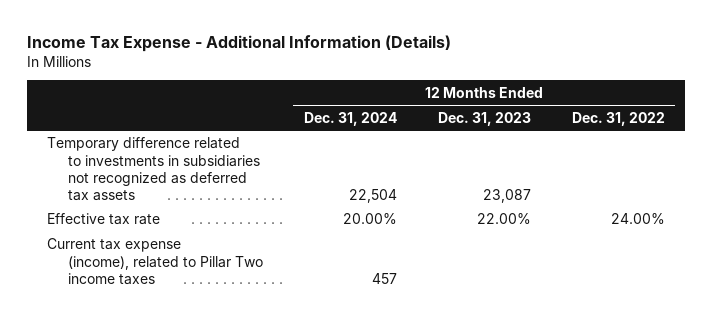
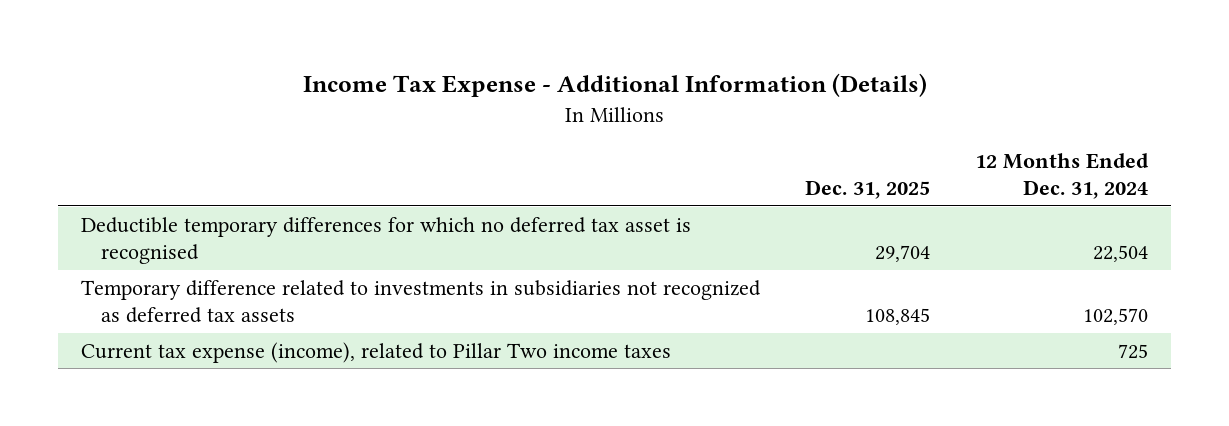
[437,111,531,126] Dec. 31, 2023 -> none
[571,111,665,126] Dec. 31, 2022 -> none
none -> [805,180,931,200] Dec. 31, 2025
[47,213,161,226] Effective tax rate -> none
none -> [80,216,691,265] Deductible temporary differences for which no deferred tax asset is recognised
[348,189,397,204] 22,504 -> [1083,308,1149,326] 102,570
[371,272,397,284] 457 -> [1118,343,1149,359] 725

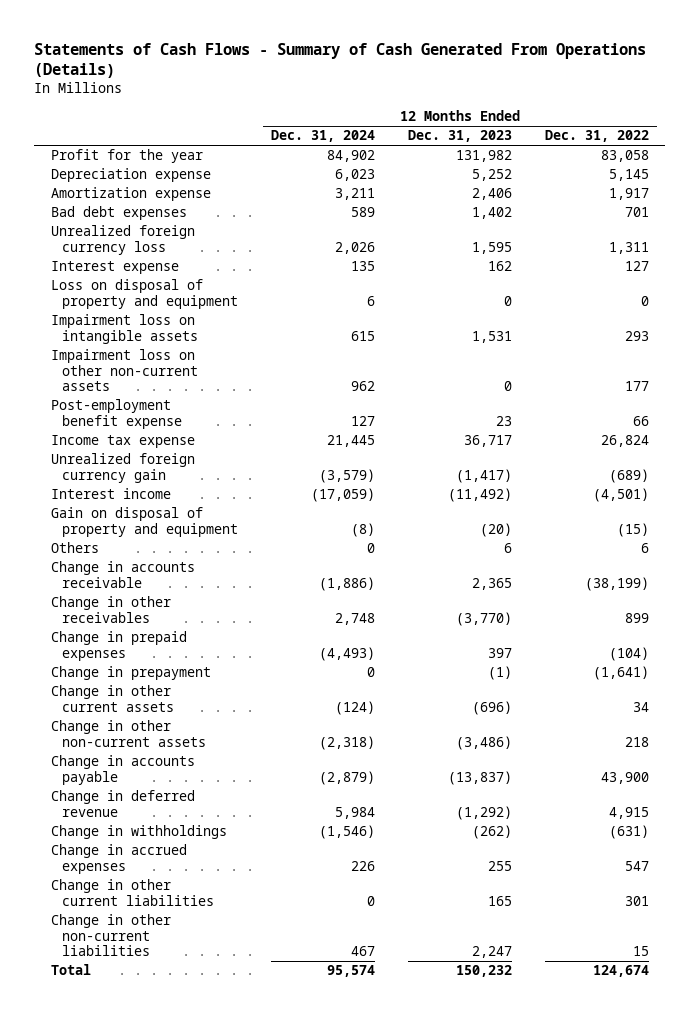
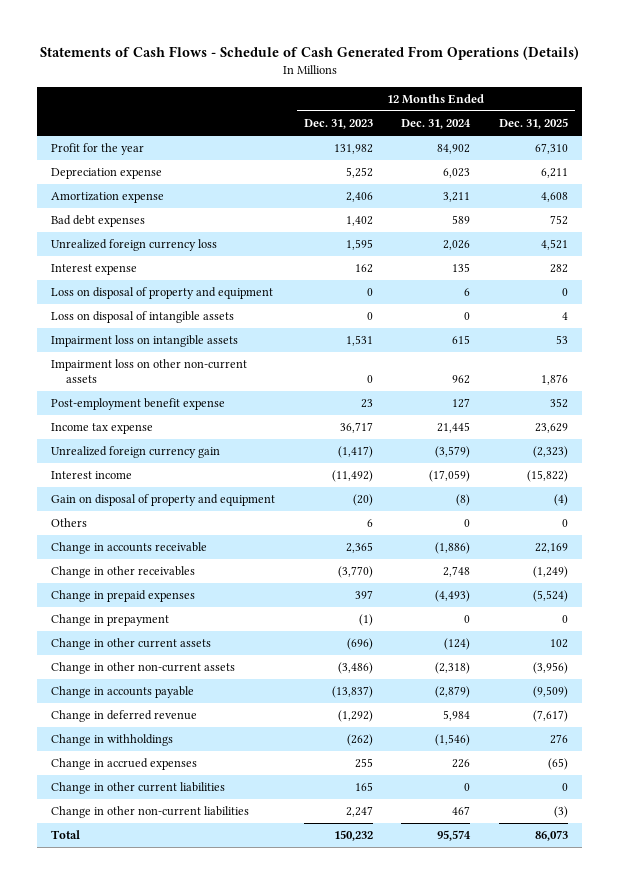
[34,42,647,79] Statements of Cash Flows - Summary of Cash Generated From Operations (Details) -> [39,45,579,60] Statements of Cash Flows - Schedule of Cash Generated From Operations (Details)
[544,130,649,143] Dec. 31, 2022 -> none
none -> [498,118,568,130] Dec. 31, 2025
none -> [51,311,235,324] Loss on disposal of intangible assets

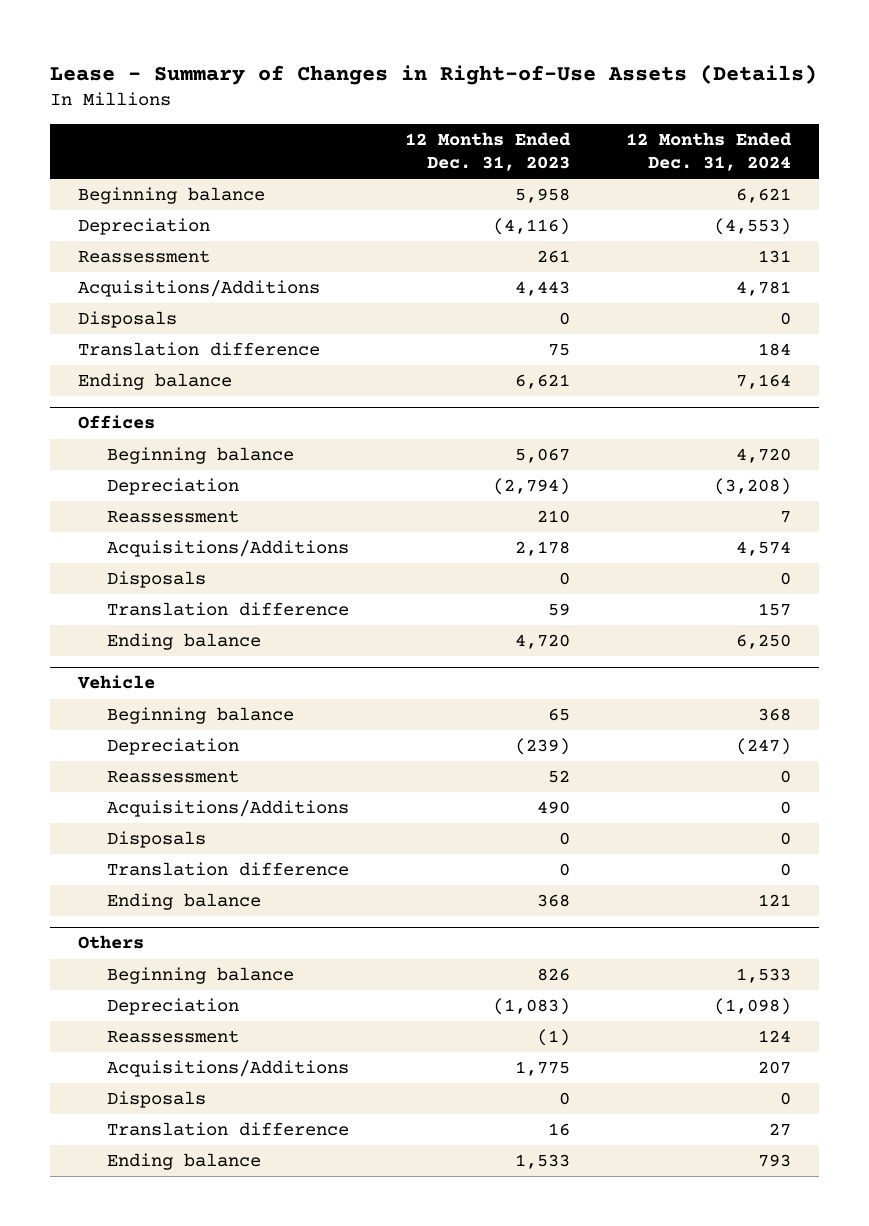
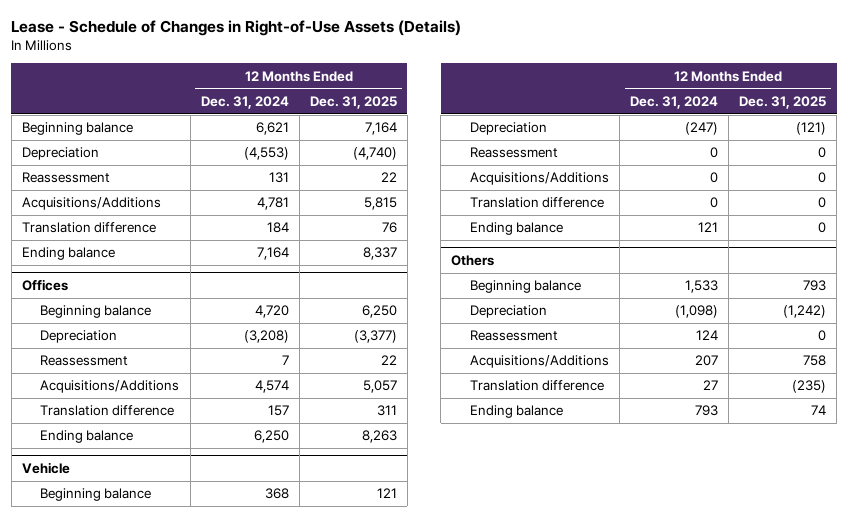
[50,63,818,85] Lease - Summary of Changes in Right-of-Use Assets (Details) -> [11,20,462,37] Lease - Schedule of Changes in Right-of-Use Assets (Details)
[404,132,571,172] 12 Months Ended Dec. 31, 2023 -> none
none -> [309,95,397,109] Dec. 31, 2025
[78,311,178,329] Disposals -> none
[106,571,206,589] Disposals -> none
[106,831,206,849] Disposals -> none
[106,1091,206,1109] Disposals -> none

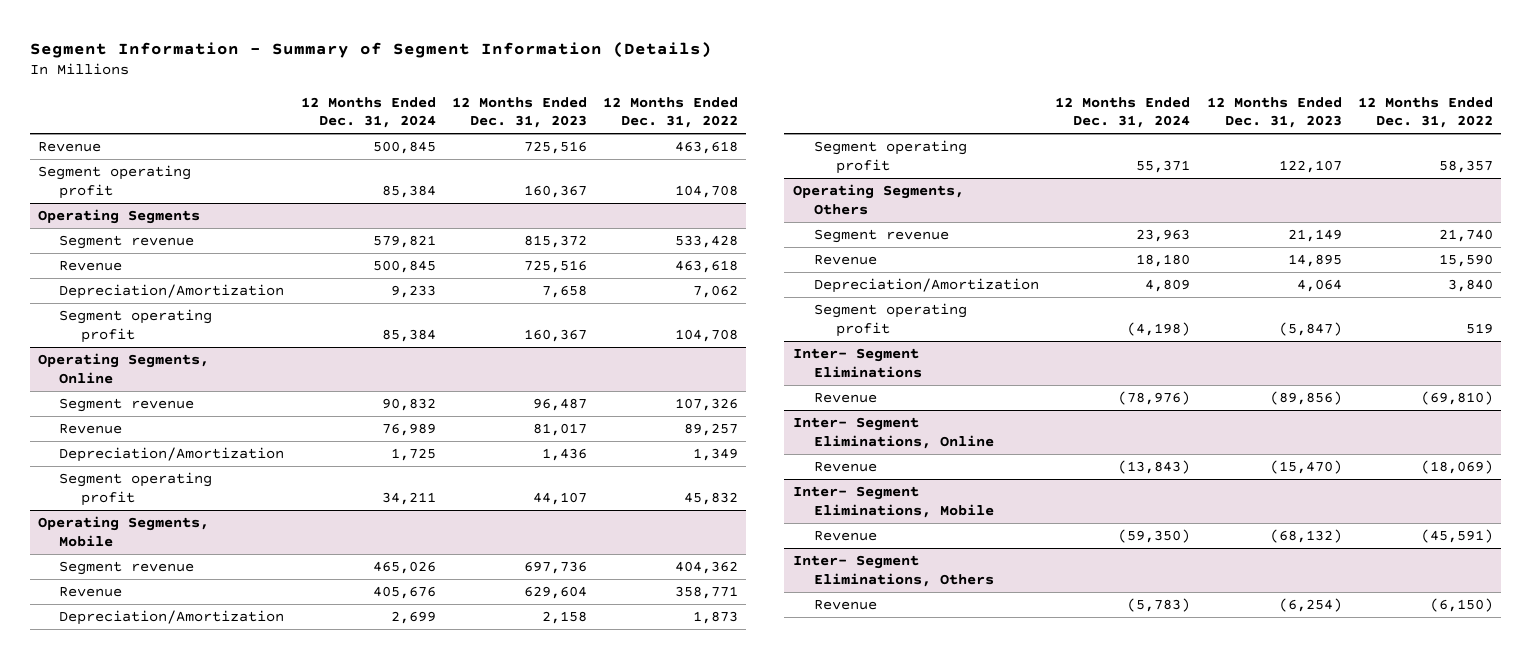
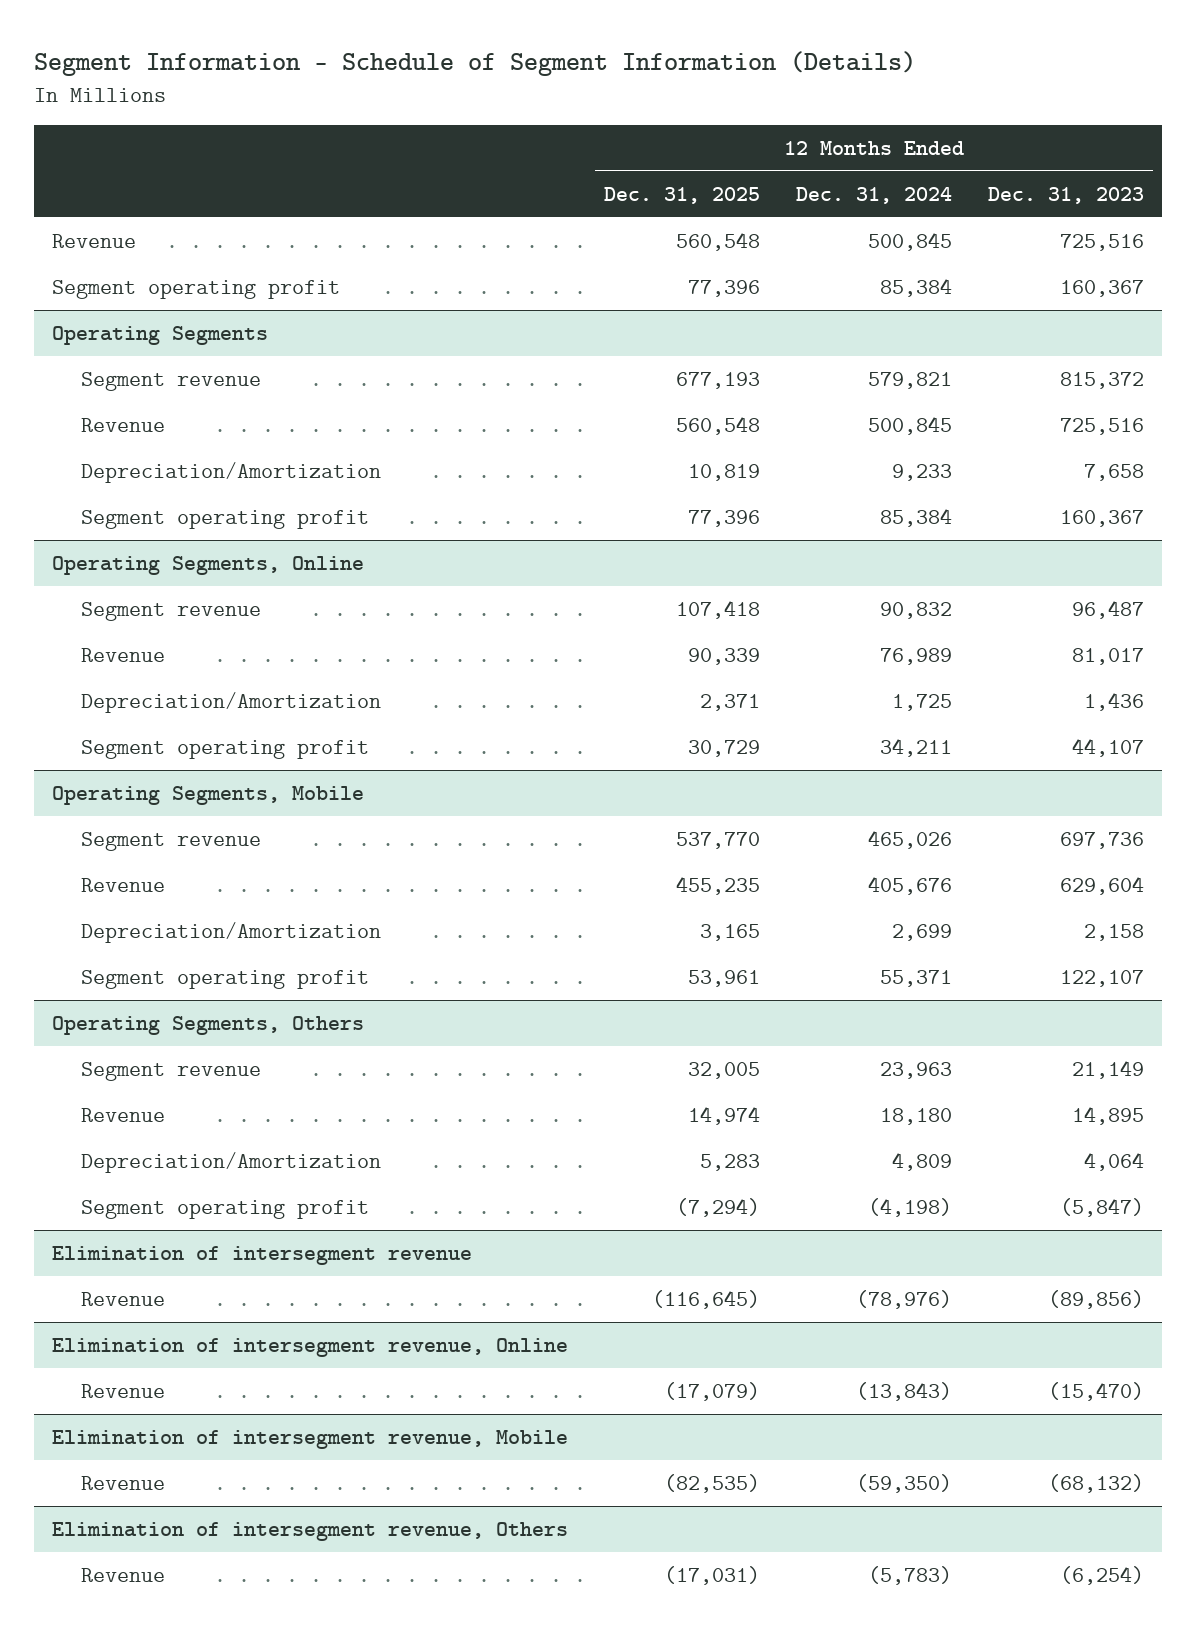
[29,41,712,58] Segment Information - Summary of Segment Information (Details) -> [34,51,917,77] Segment Information - Schedule of Segment Information (Details)
[602,96,738,129] 12 Months Ended Dec. 31, 2022 -> none
none -> [604,186,761,204] Dec. 31, 2025
[792,348,923,378] Inter- Segment Eliminations -> [52,1246,473,1266] Elimination of intersegment revenue
[792,417,995,449] Inter- Segment Eliminations, Online -> none
none -> [52,1338,569,1358] Elimination of intersegment revenue, Online
[792,486,995,518] Inter- Segment Eliminations, Mobile -> none
none -> [52,1430,569,1450] Elimination of intersegment revenue, Mobile
[792,555,995,587] Inter- Segment Eliminations, Others -> none
none -> [52,1522,569,1542] Elimination of intersegment revenue, Others

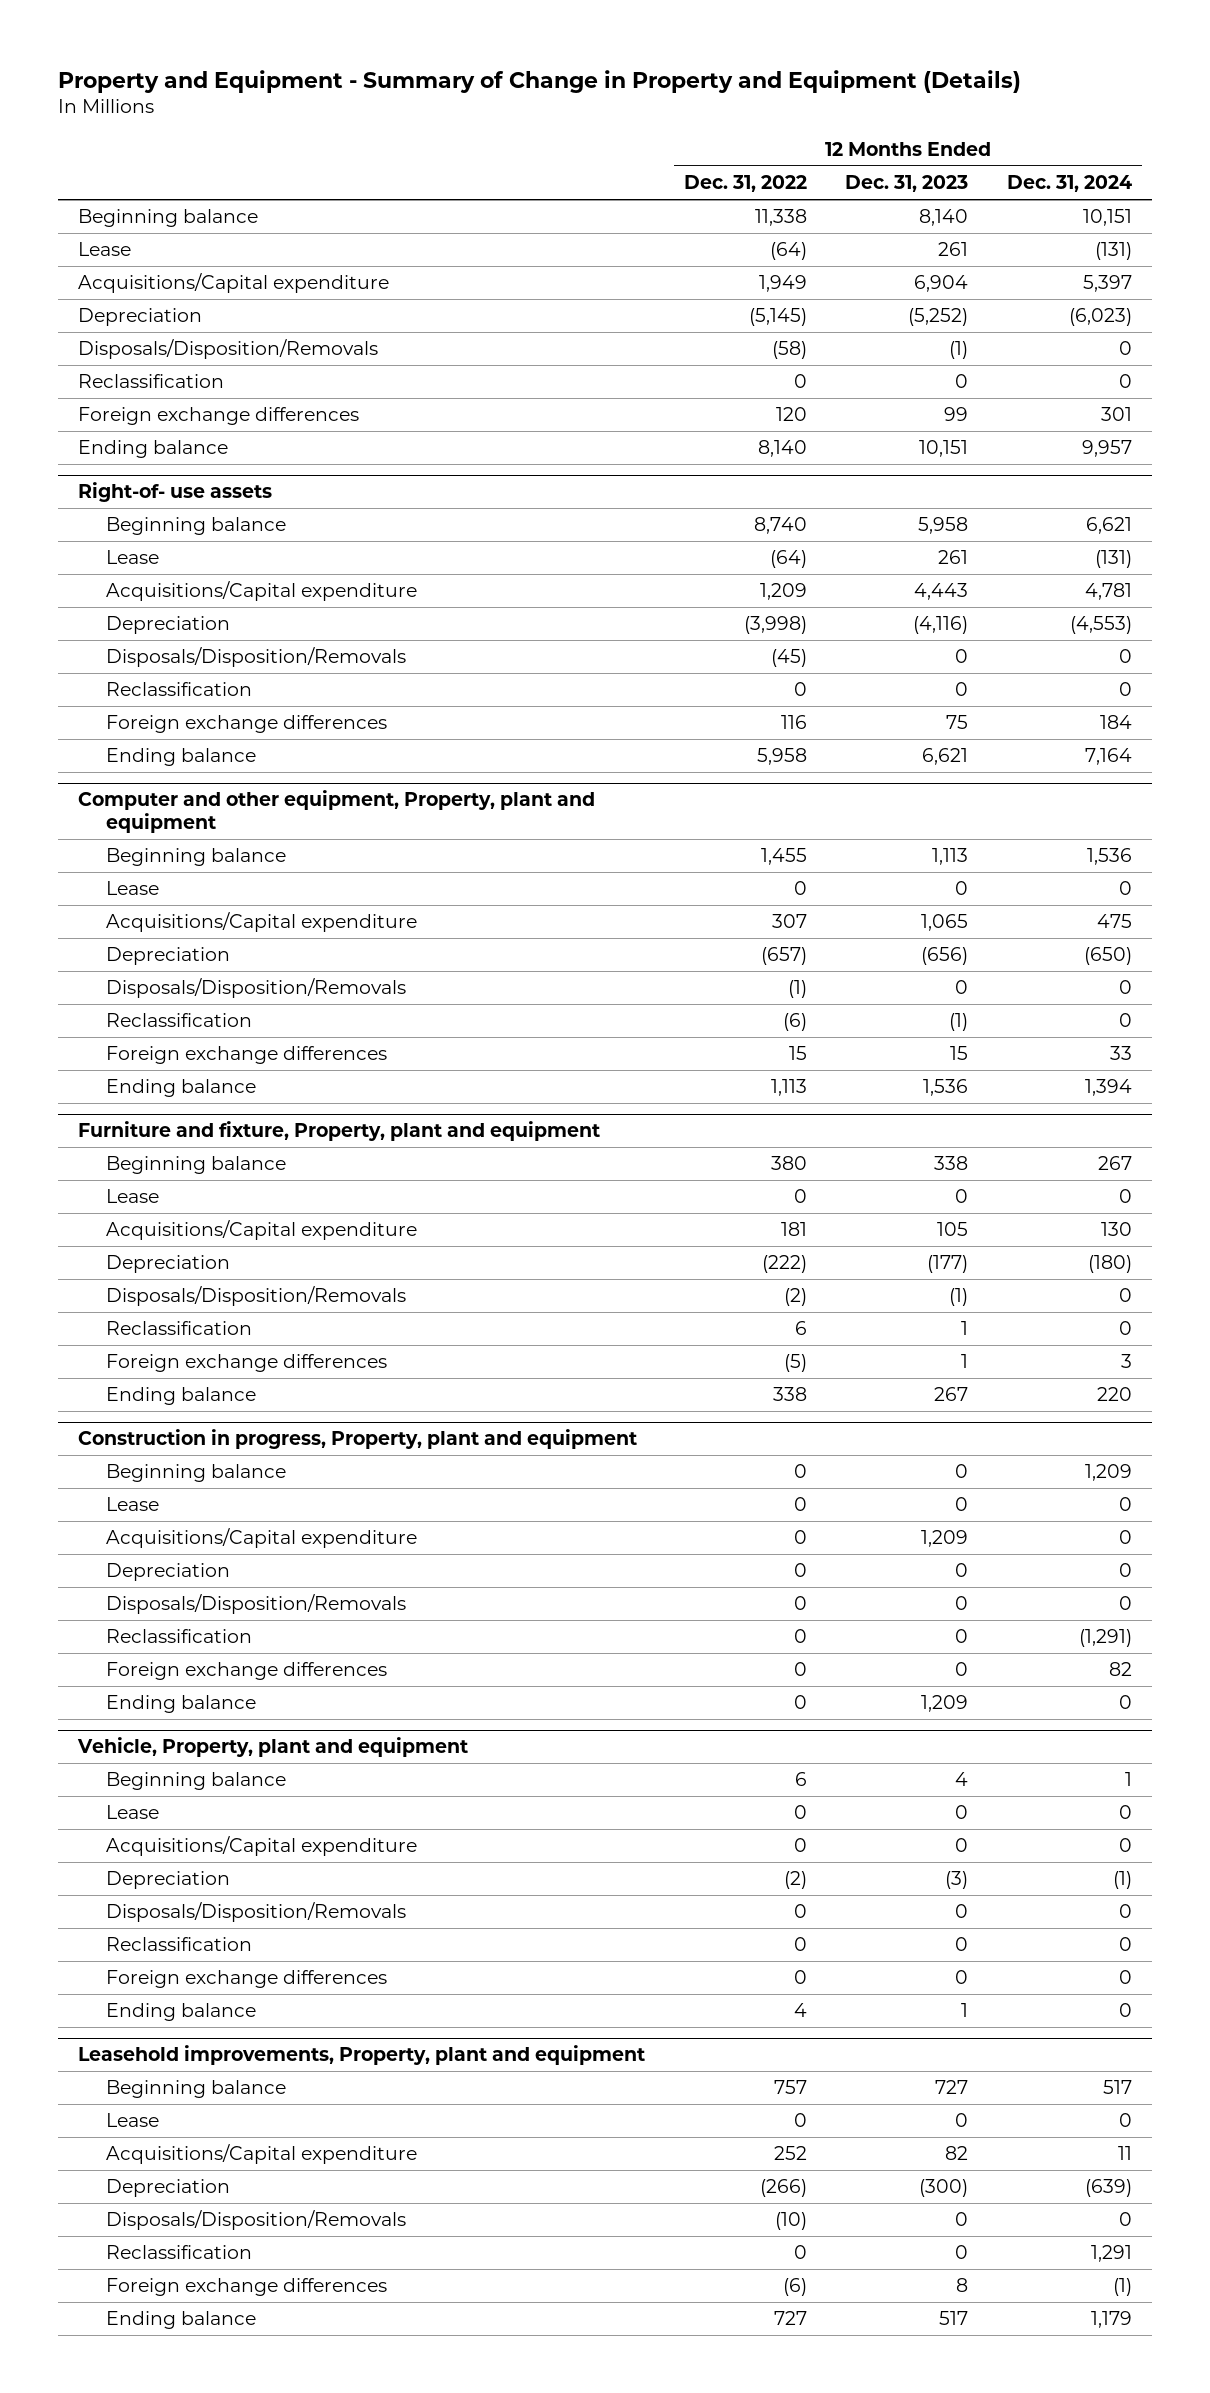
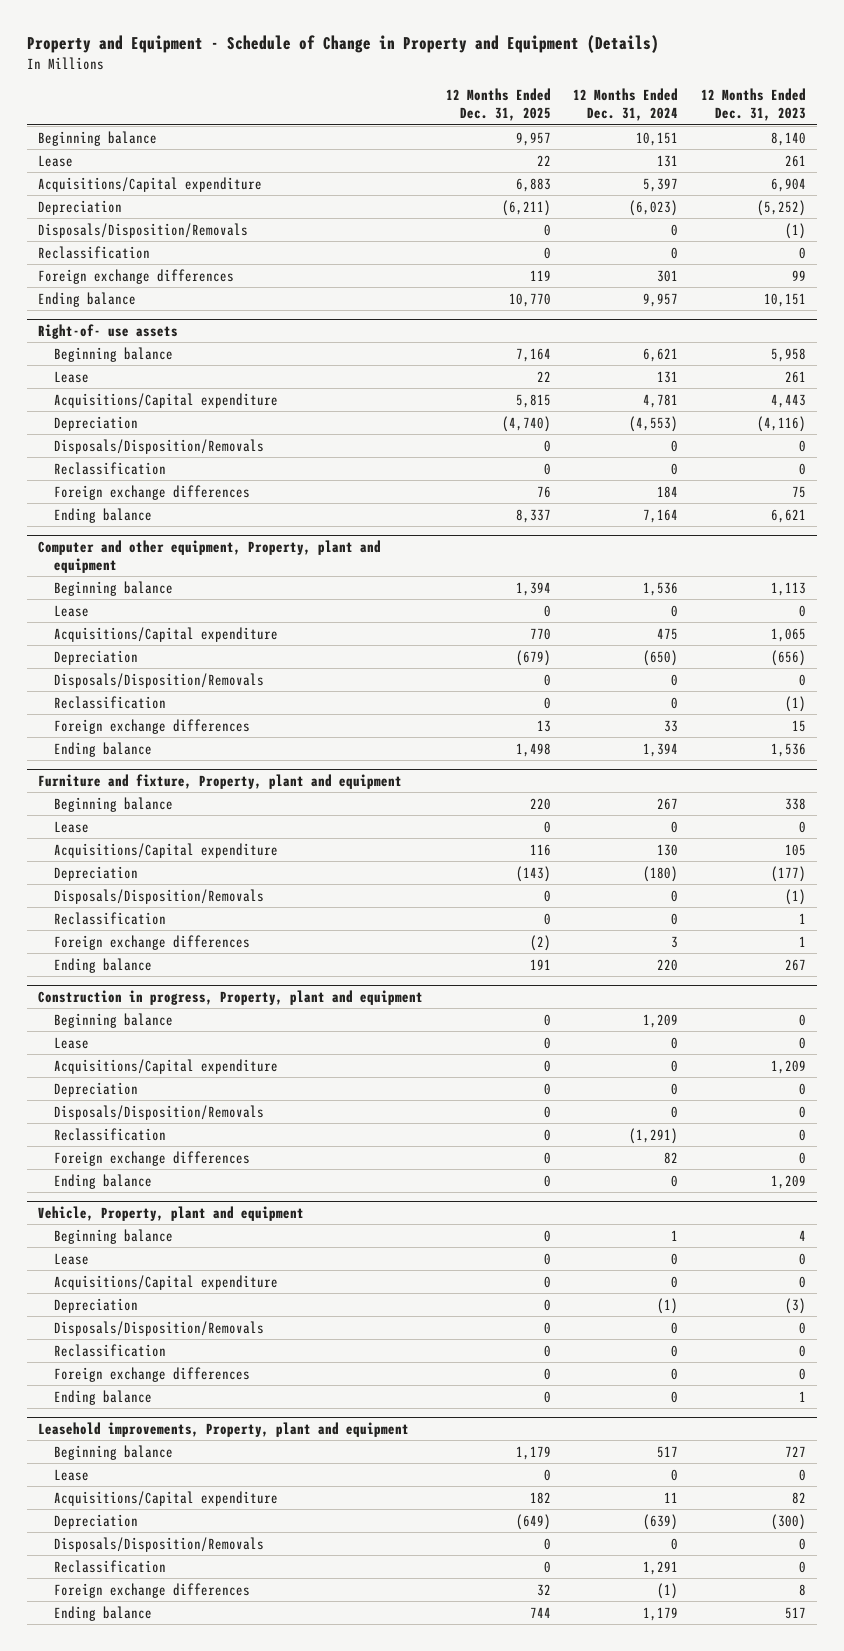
[58,69,1022,93] Property and Equipment - Summary of Change in Property and Equipment (Details) -> [26,35,659,54] Property and Equipment - Schedule of Change in Property and Equipment (Details)
[683,175,807,193] Dec. 31, 2022 -> none
none -> [445,88,551,122] 12 Months Ended Dec. 31, 2025
[1095,242,1133,261] (131) -> [657,154,679,167] 131
[1095,550,1133,569] (131) -> [657,370,679,383] 131

